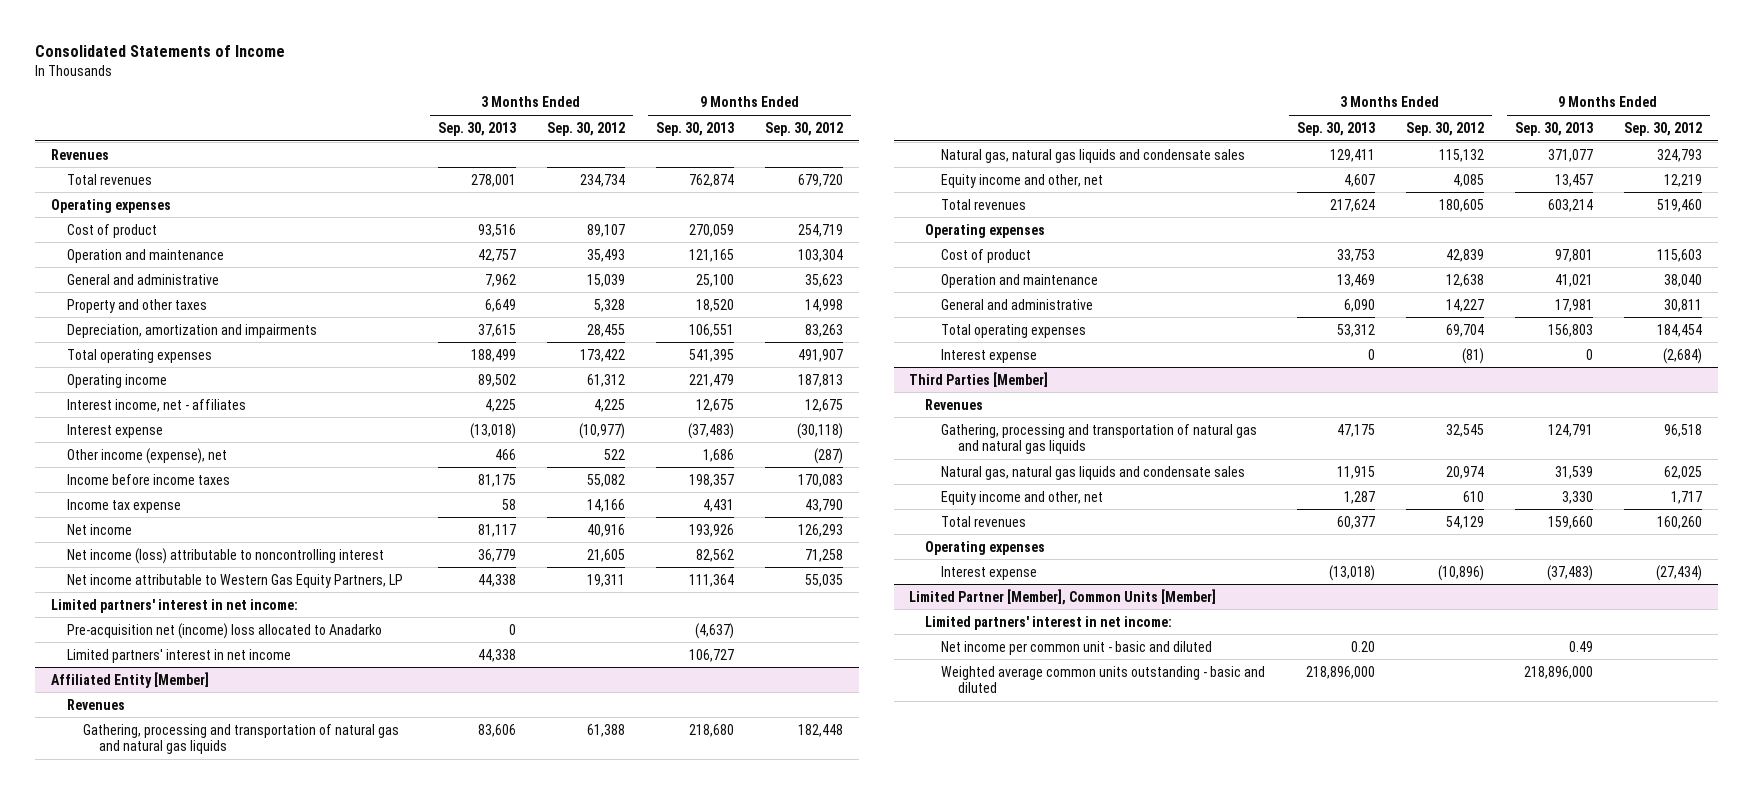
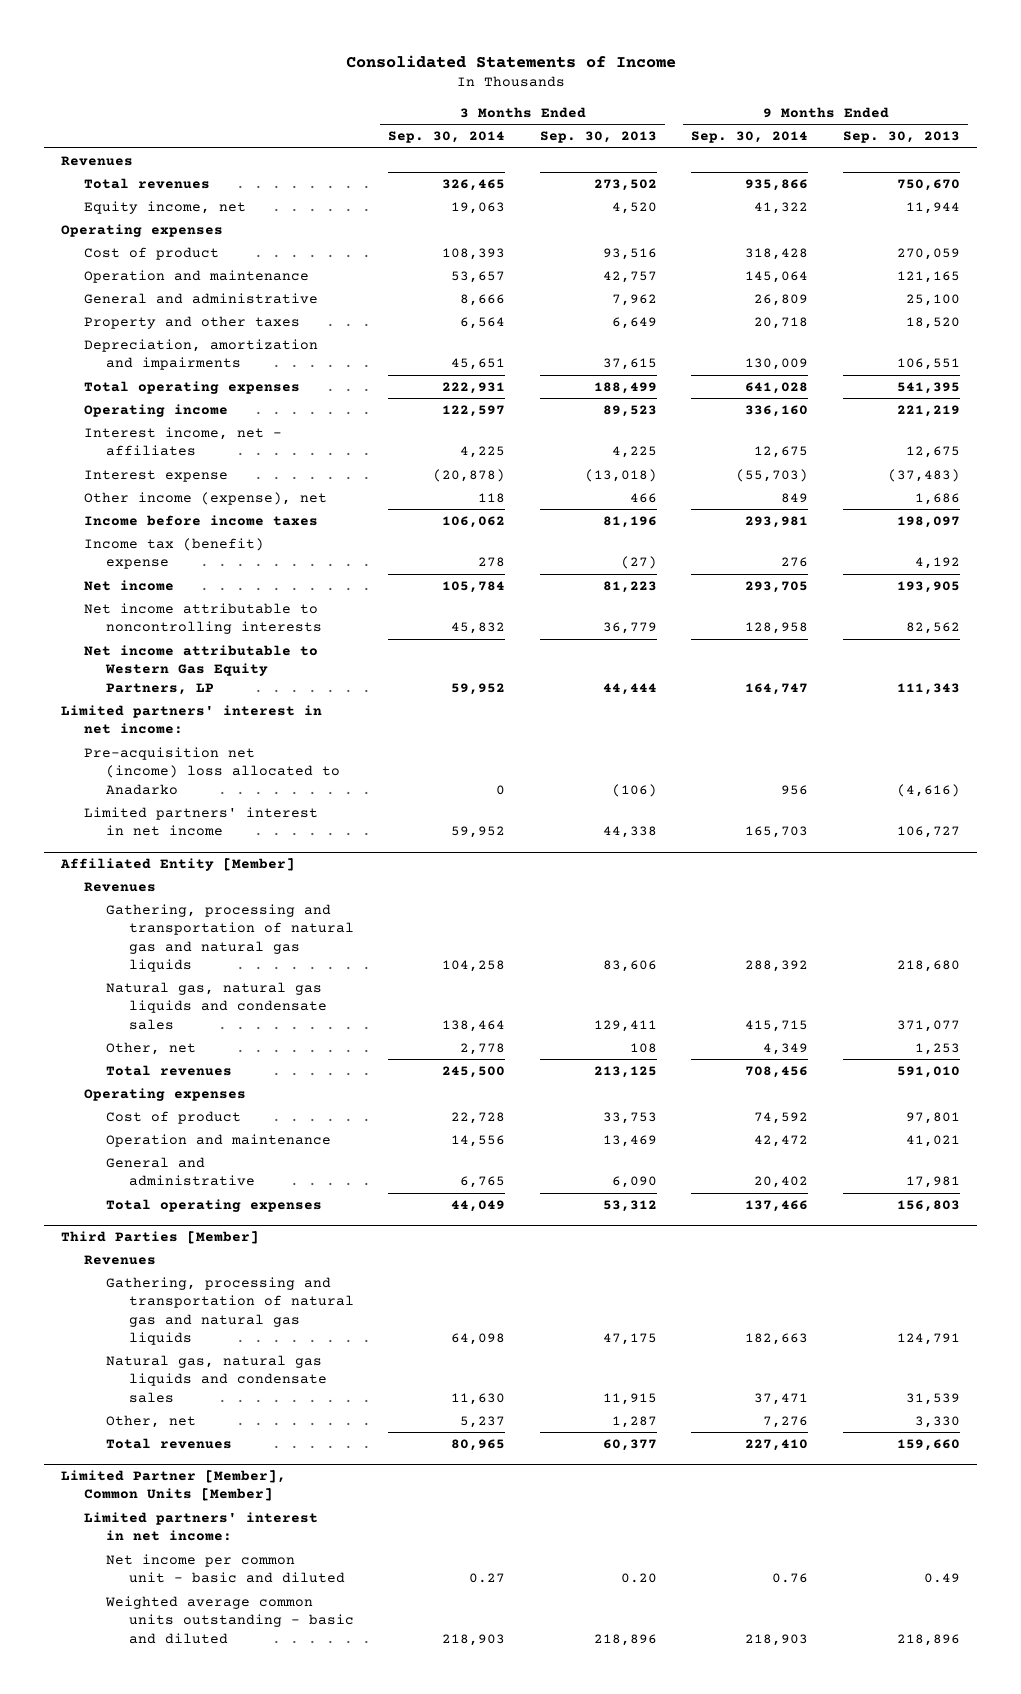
[547,121,626,136] Sep. 30, 2012 -> none
[765,121,844,136] Sep. 30, 2012 -> none
none -> [388,131,506,144] Sep. 30, 2014
none -> [691,131,809,144] Sep. 30, 2014
[470,173,516,187] 278,001 -> [593,178,657,191] 273,502
[689,173,735,187] 762,874 -> [896,178,960,191] 750,670
none -> [83,200,246,214] Equity income, net
[477,373,516,387] 89,502 -> [602,404,657,417] 89,523
[689,373,735,387] 221,479 -> [896,404,960,417] 221,219
[477,473,516,487] 81,175 -> [602,515,657,528] 81,196
[689,473,735,487] 198,357 -> [896,515,960,528] 198,097
[66,498,181,513] Income tax expense -> [83,537,264,570] Income tax (benefit) expense
[501,498,516,510] 58 -> [620,556,657,570] (27)
[703,498,735,512] 4,431 -> [914,557,960,570] 4,192
[477,523,516,537] 81,117 -> [602,580,657,593] 81,223
[689,523,735,537] 193,926 -> [896,580,960,593] 193,905
[66,547,384,564] Net income (loss) attributable to noncontrolling interest -> [83,602,323,635] Net income attributable to noncontrolling interests
[477,573,516,587] 44,338 -> [602,682,657,695] 44,444
[689,573,735,587] 111,364 -> [896,682,960,695] 111,343
[508,623,516,635] 0 -> [611,783,657,797] (106)
[695,622,735,639] (4,637) -> [896,783,960,797] (4,616)
[941,173,1104,188] Equity income and other, net -> [106,1041,197,1055] Other, net
[1343,173,1375,187] 4,607 -> [629,1042,657,1053] 108
[1554,173,1593,187] 13,457 -> [914,1042,960,1055] 1,253
[1329,198,1375,212] 217,624 -> [593,1065,657,1078] 213,125
[1547,198,1593,212] 603,214 -> [896,1065,960,1078] 591,010
[941,348,1038,363] Interest expense -> none
[941,490,1104,505] Equity income and other, net -> [106,1414,197,1428] Other, net
[925,540,1046,555] Operating expenses -> none
[941,565,1038,580] Interest expense -> none
[1305,665,1375,679] 218,896,000 -> [593,1633,657,1646] 218,896
[1523,665,1593,679] 218,896,000 -> [896,1633,960,1646] 218,896

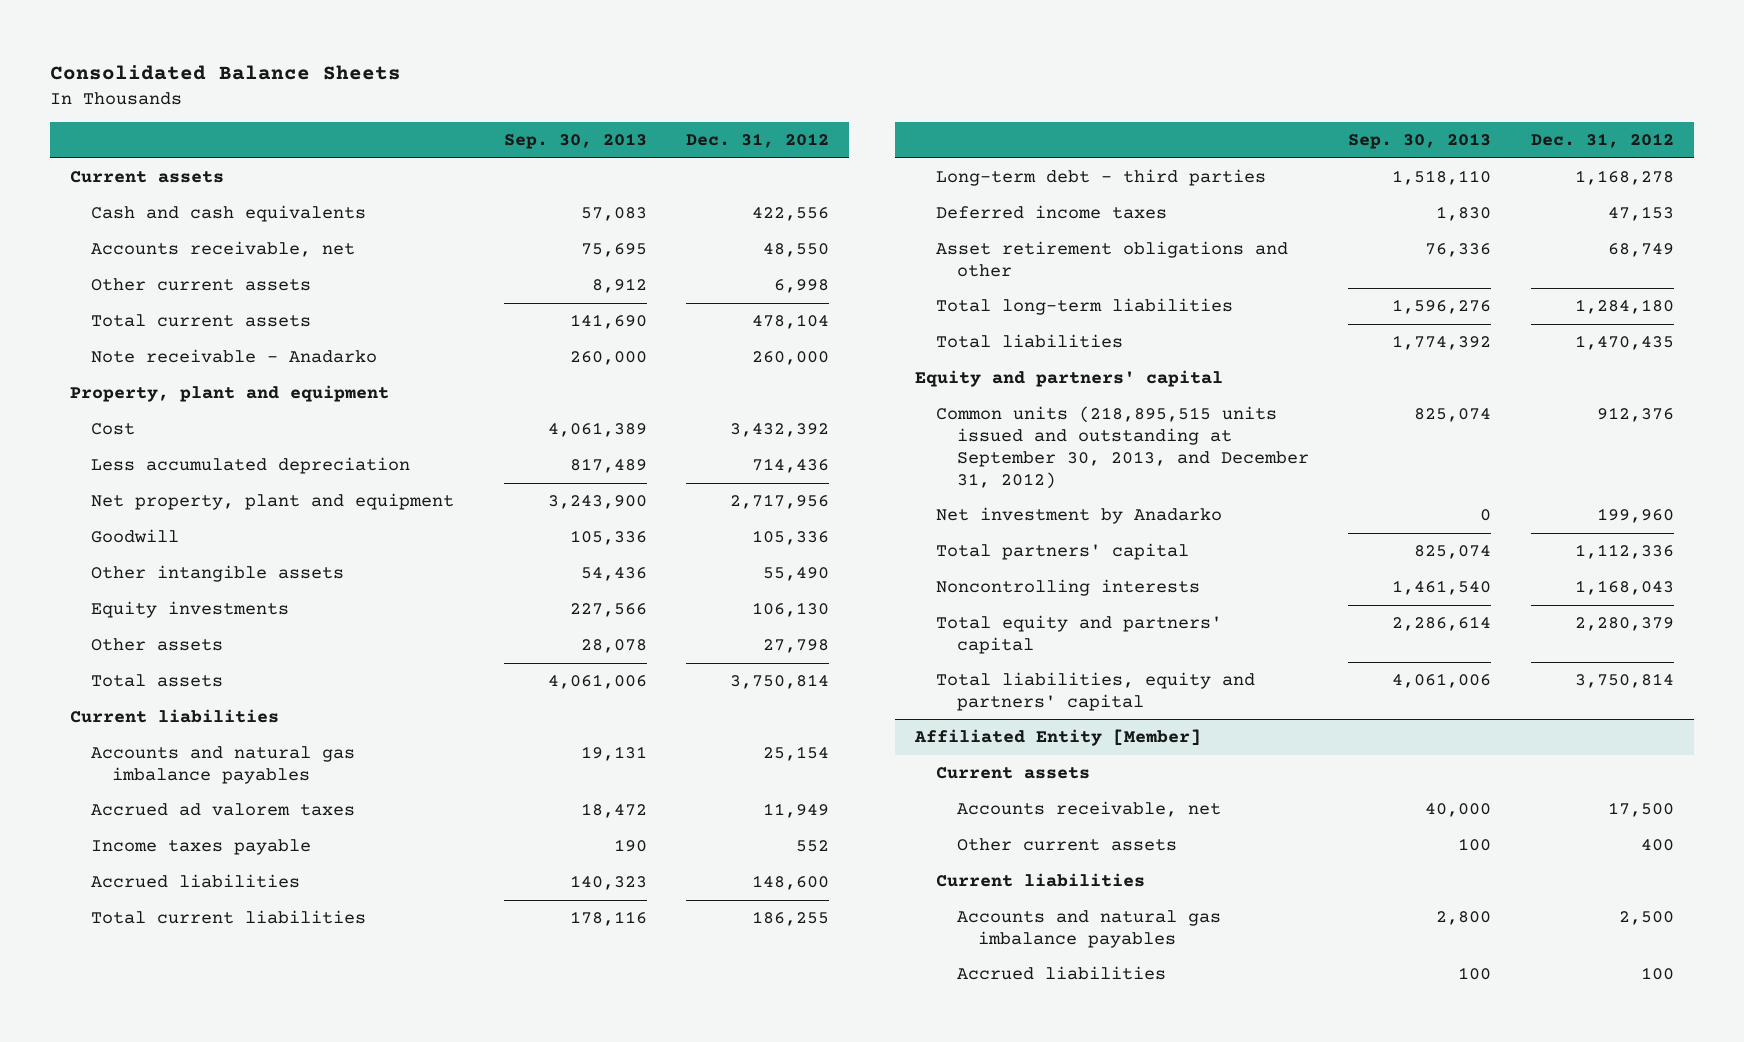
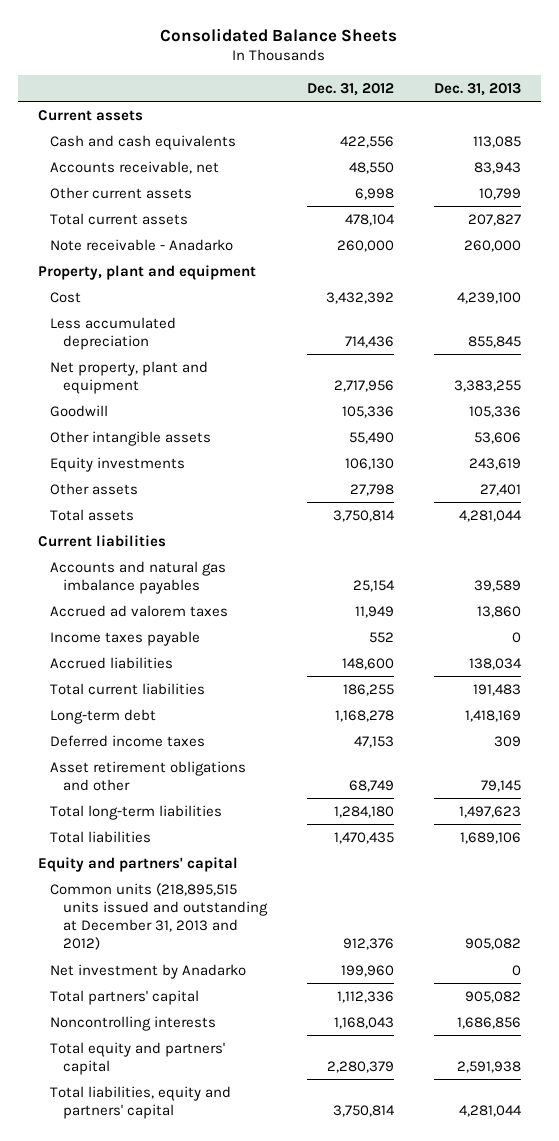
[503,133,647,150] Sep. 30, 2013 -> none
none -> [434,82,522,96] Dec. 31, 2013
[935,169,1266,187] Long-term debt - third parties -> [50,708,157,724] Long-term debt
[935,406,1309,489] Common units (218,895,515 units issued and outstanding at September 30, 2013, and December 31, 2012) -> [50,882,268,951] Common units (218,895,515 units issued and outstanding at December 31, 2013 and 2012)
[913,729,1201,747] Affiliated Entity [Member] -> none
[935,767,1090,780] Current assets -> none
[956,801,1221,818] Accounts receivable, net -> none
[956,838,1177,852] Other current assets -> none
[935,873,1145,888] Current liabilities -> none
[956,910,1221,948] Accounts and natural gas imbalance payables -> none
[956,966,1166,981] Accrued liabilities -> none

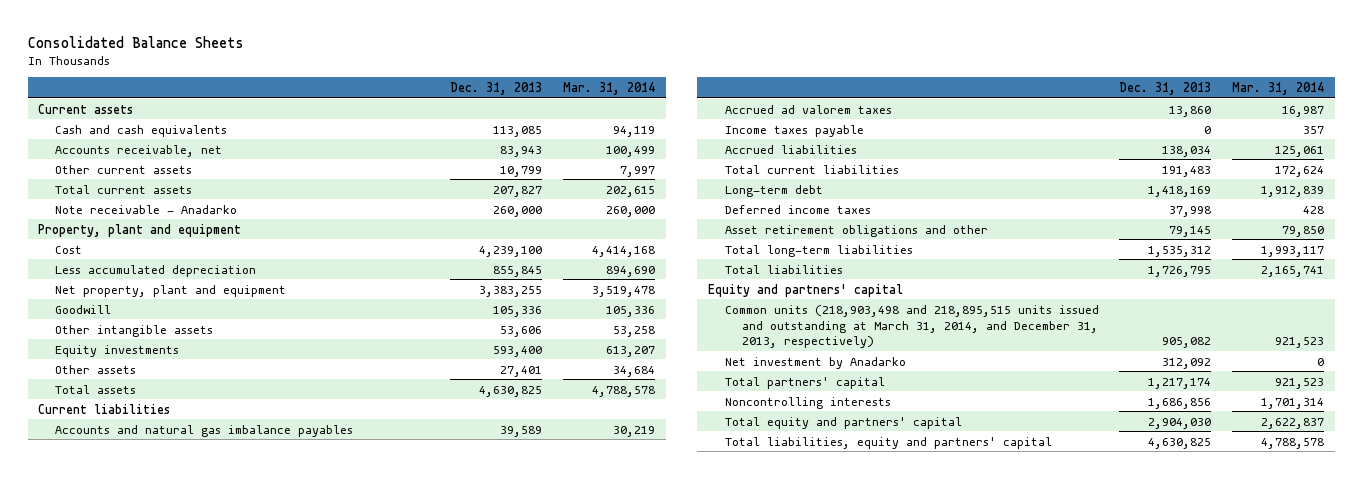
[306,82,394,96] Dec. 31, 2012 -> none
none -> [563,81,656,95] Mar. 31, 2014
[469,457,522,470] 243,619 -> [493,345,543,357] 593,400
[459,509,523,522] 4,281,044 -> [479,385,543,397] 4,630,825
[494,735,522,747] 309 -> [1169,205,1212,217] 37,998
[459,805,522,818] 1,497,623 -> [1148,245,1212,257] 1,535,312
[460,831,522,844] 1,689,106 -> [1148,265,1212,277] 1,726,795
[50,882,268,951] Common units (218,895,515 units issued and outstanding at December 31, 2013 and 2012) -> [724,304,1099,349] Common units (218,903,498 and 218,895,515 units issued and outstanding at March 31, 2014, and December 31, 2013, respectively)
[512,964,522,976] 0 -> [1162,357,1212,369] 312,092
[465,990,522,1003] 905,082 -> [1148,377,1212,389] 1,217,174
[457,1060,522,1073] 2,591,938 -> [1148,417,1212,429] 2,904,030
[459,1104,523,1117] 4,281,044 -> [1148,437,1212,449] 4,630,825

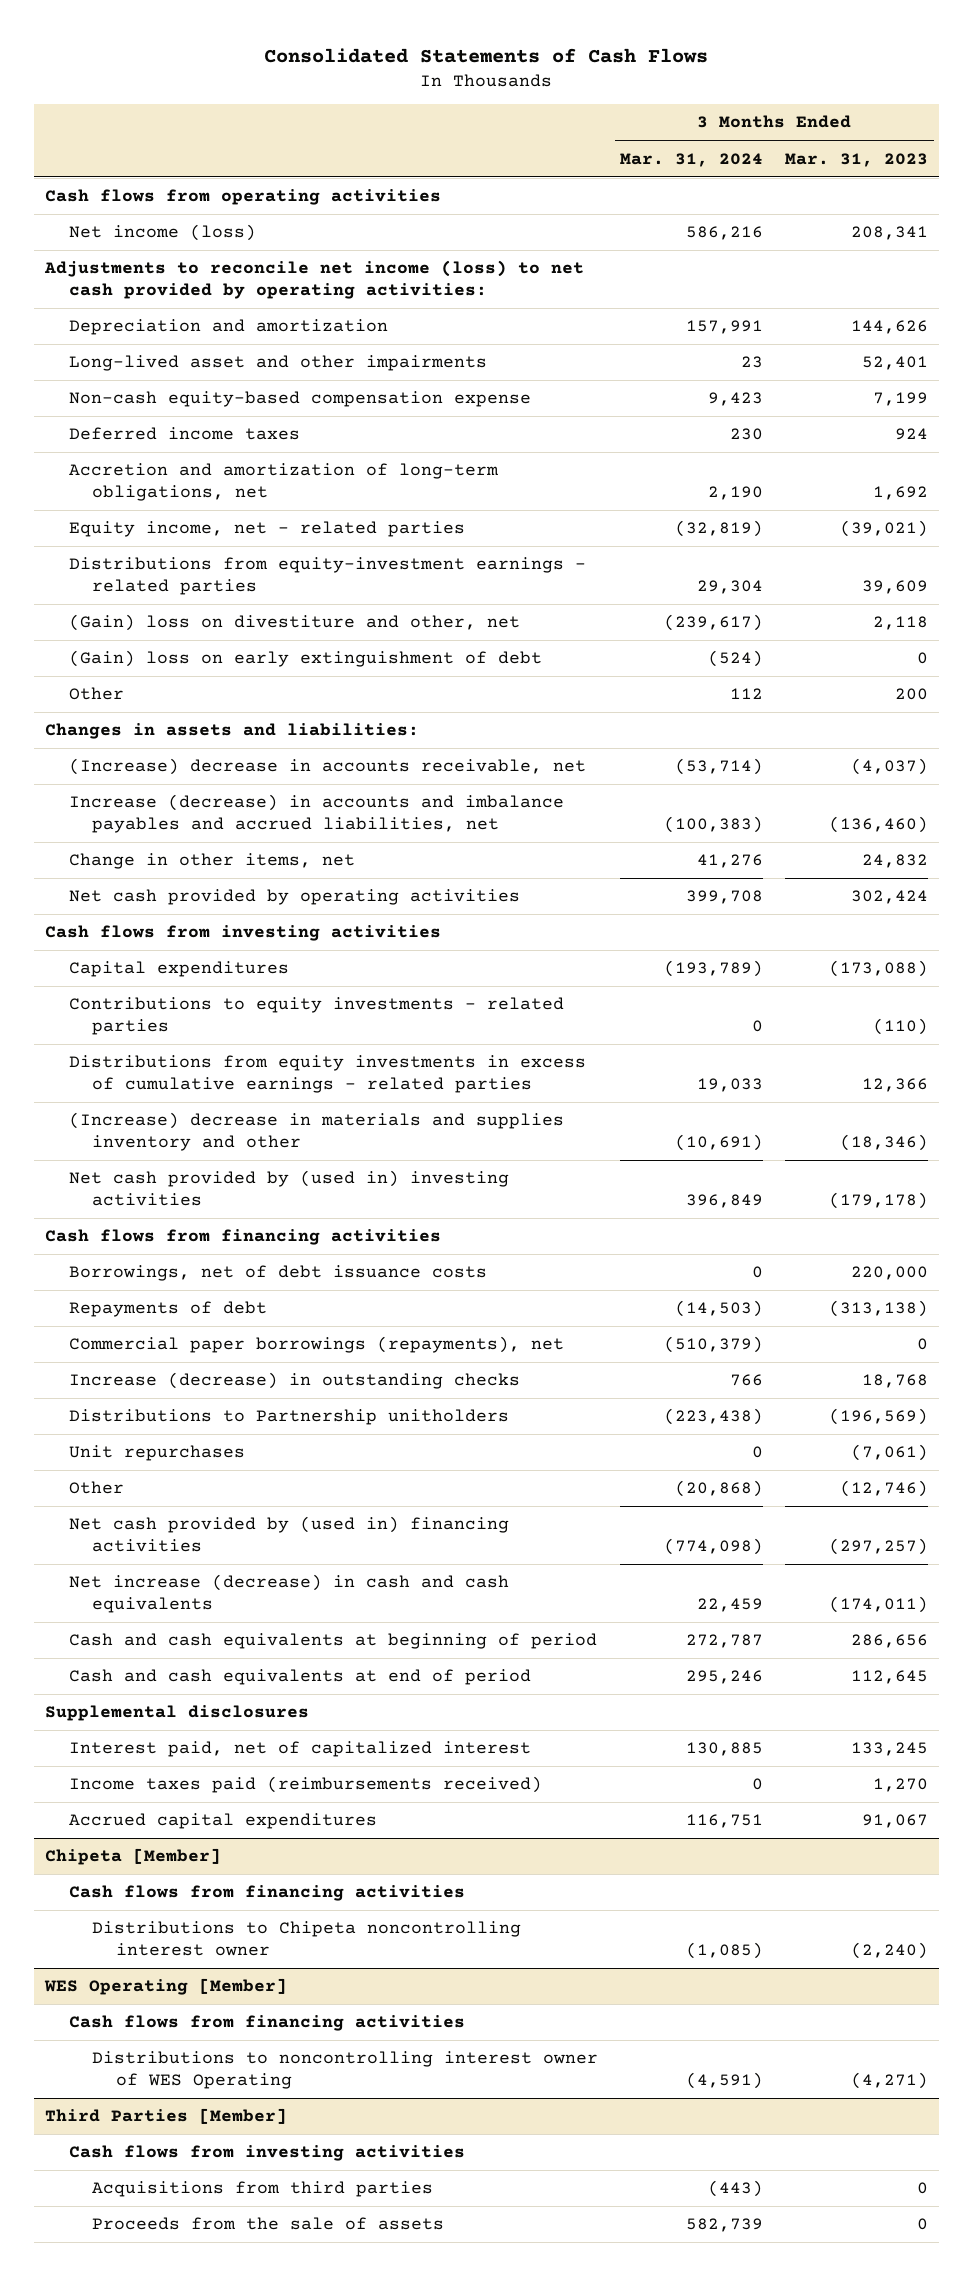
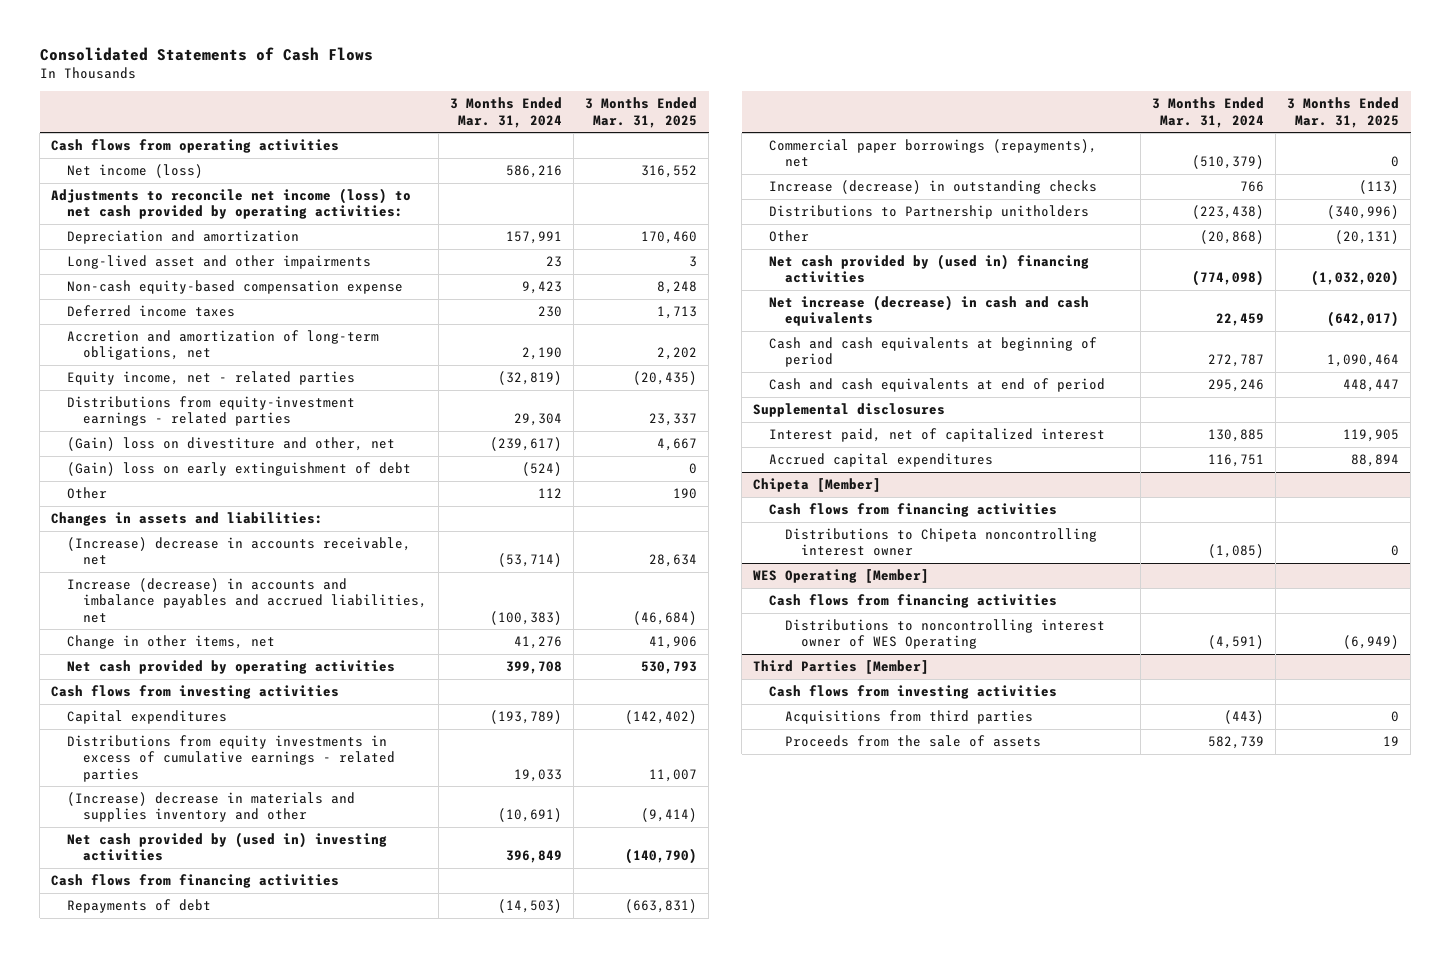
[785,152,929,167] Mar. 31, 2023 -> none
none -> [585,97,698,128] 3 Months Ended Mar. 31, 2025
[68,997,564,1036] Contributions to equity investments - related parties -> none
[68,1265,487,1282] Borrowings, net of debt issuance costs -> none
[68,1445,245,1462] Unit repurchases -> none
[68,1776,542,1794] Income taxes paid (reimbursements received) -> none

